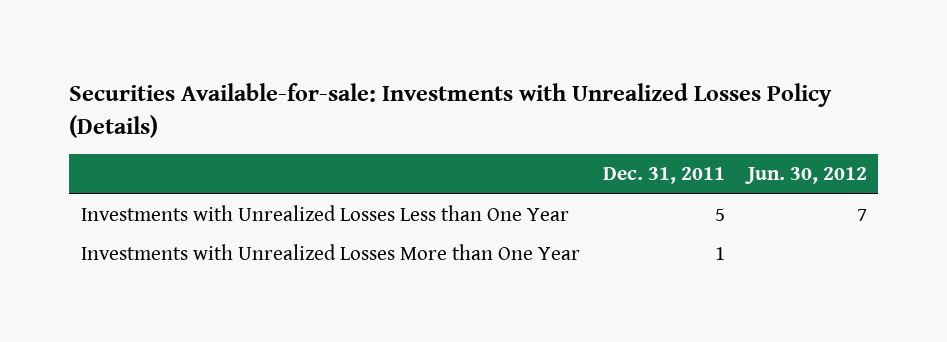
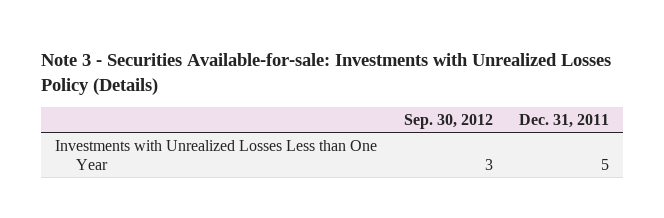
[69,83,833,138] Securities Available-for-sale: Investments with Unrealized Losses Policy (Details) -> [41,53,612,96] Note 3 - Securities Available-for-sale: Investments with Unrealized Losses Policy (Details)
[744,167,867,185] Jun. 30, 2012 -> none
none -> [403,113,493,129] Sep. 30, 2012
[80,244,580,261] Investments with Unrealized Losses More than One Year -> none

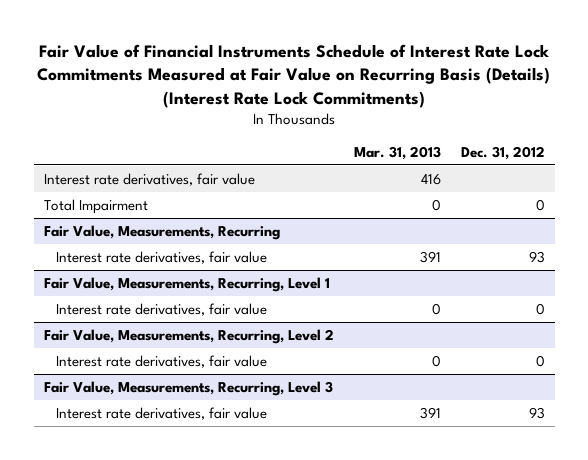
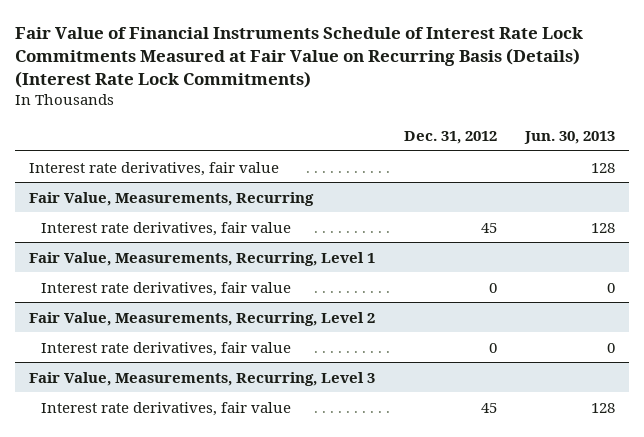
[353,145,441,160] Mar. 31, 2013 -> none
none -> [523,131,615,145] Jun. 30, 2013
[43,198,148,214] Total Impairment -> none
[528,250,545,263] 93 -> [480,222,497,233] 45
[528,406,545,419] 93 -> [480,402,497,413] 45

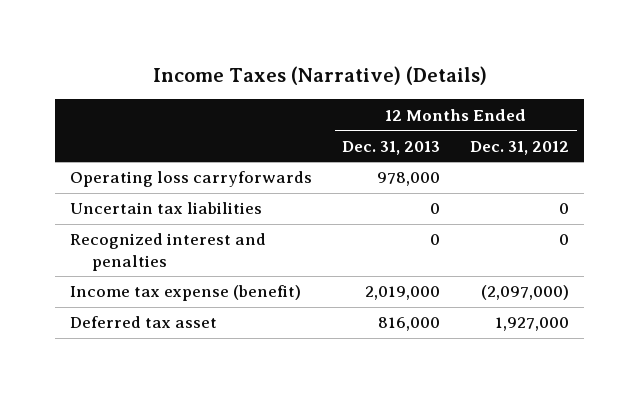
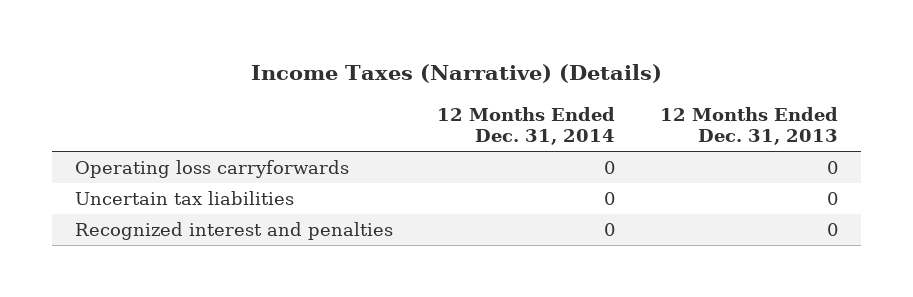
[470,140,570,155] Dec. 31, 2012 -> none
none -> [437,106,616,146] 12 Months Ended Dec. 31, 2014
[377,172,441,187] 978,000 -> [827,161,839,175] 0
[70,285,302,302] Income tax expense (benefit) -> none
[70,316,218,329] Deferred tax asset -> none

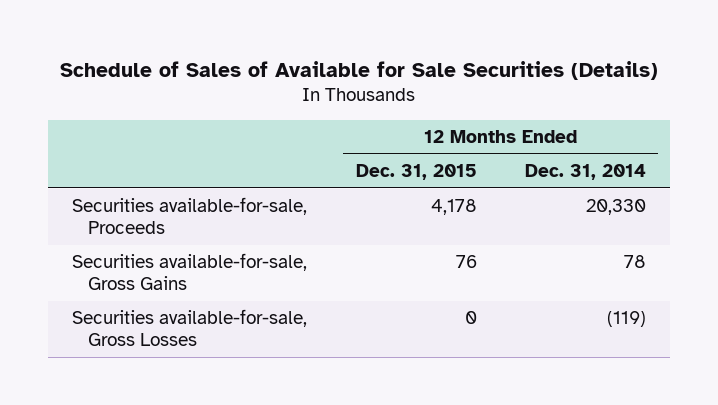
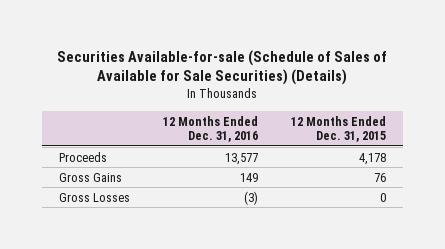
[60,60,659,80] Schedule of Sales of Available for Sale Securities (Details) -> [57,49,388,86] Securities Available-for-sale (Schedule of Sales of Available for Sale Securities) (Details)
[524,163,646,180] Dec. 31, 2014 -> none
none -> [162,115,258,143] 12 Months Ended Dec. 31, 2016
[72,197,308,234] Securities available-for-sale, Proceeds -> [58,151,107,162] Proceeds
[72,253,308,290] Securities available-for-sale, Gross Gains -> [58,172,122,182] Gross Gains
[72,309,308,346] Securities available-for-sale, Gross Losses -> [58,192,130,202] Gross Losses

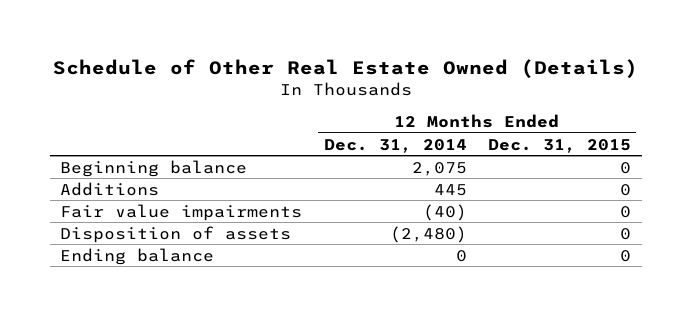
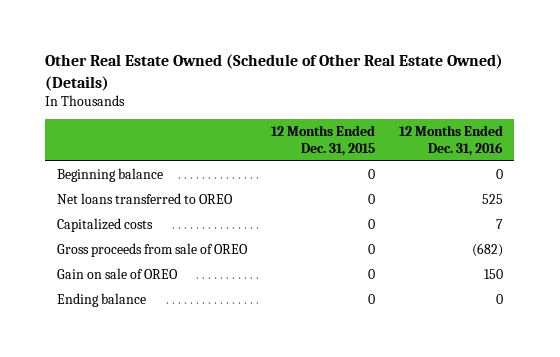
[52,58,638,78] Schedule of Other Real Estate Owned (Details) -> [45,54,504,91] Other Real Estate Owned (Schedule of Other Real Estate Owned) (Details)
[323,138,467,153] Dec. 31, 2014 -> none
none -> [398,125,503,156] 12 Months Ended Dec. 31, 2016
[60,203,303,221] Fair value impairments -> none
[60,181,160,196] Additions -> [57,193,234,205] Net loans transferred to OREO
none -> [57,218,154,233] Capitalized costs
[60,225,292,243] Disposition of assets -> [57,243,249,258] Gross proceeds from sale of OREO
none -> [57,268,179,280] Gain on sale of OREO

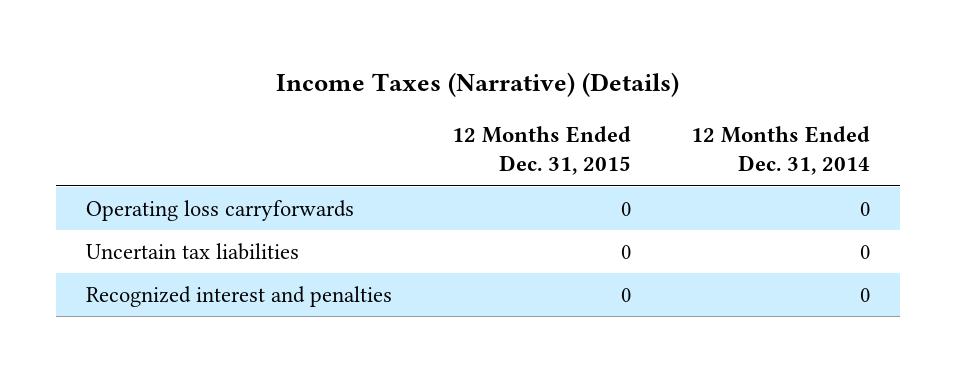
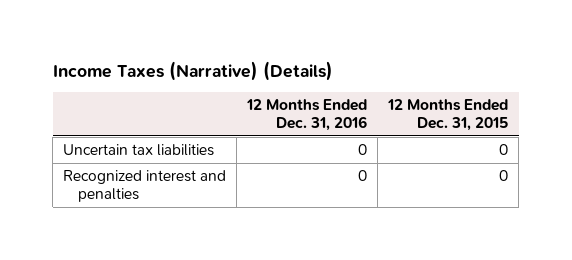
[690,126,870,176] 12 Months Ended Dec. 31, 2014 -> none
none -> [246,98,368,132] 12 Months Ended Dec. 31, 2016
[85,200,354,222] Operating loss carryforwards -> none

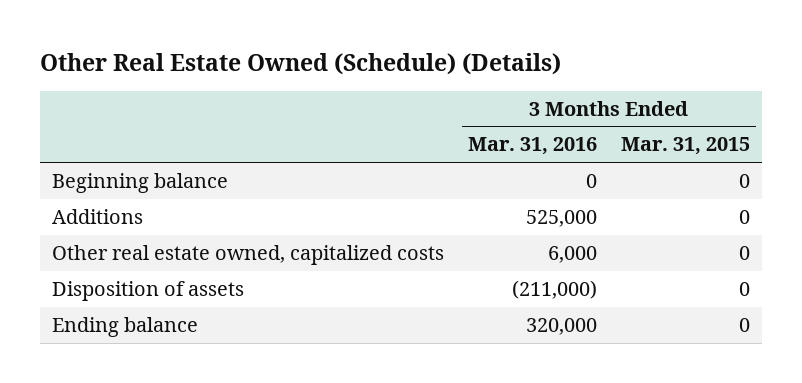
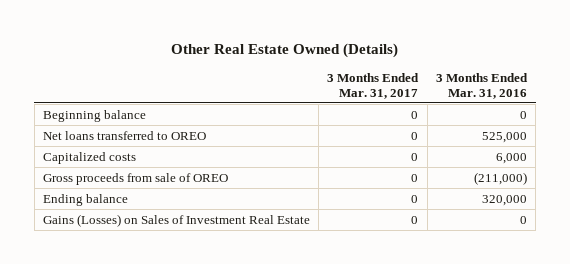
[39,52,561,75] Other Real Estate Owned (Schedule) (Details) -> [170,43,398,59] Other Real Estate Owned (Details)
[621,137,751,156] Mar. 31, 2015 -> none
none -> [327,72,420,99] 3 Months Ended Mar. 31, 2017
[51,209,143,225] Additions -> [42,130,206,140] Net loans transferred to OREO
[51,245,444,266] Other real estate owned, capitalized costs -> [42,151,136,164] Capitalized costs
[51,281,244,302] Disposition of assets -> [42,172,228,185] Gross proceeds from sale of OREO
none -> [42,213,310,227] Gains (Losses) on Sales of Investment Real Estate

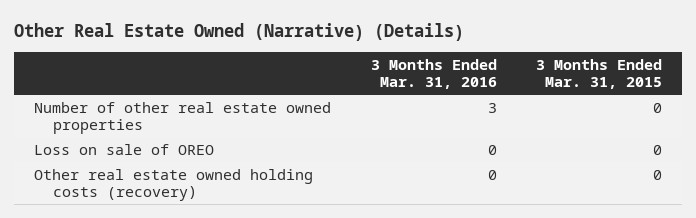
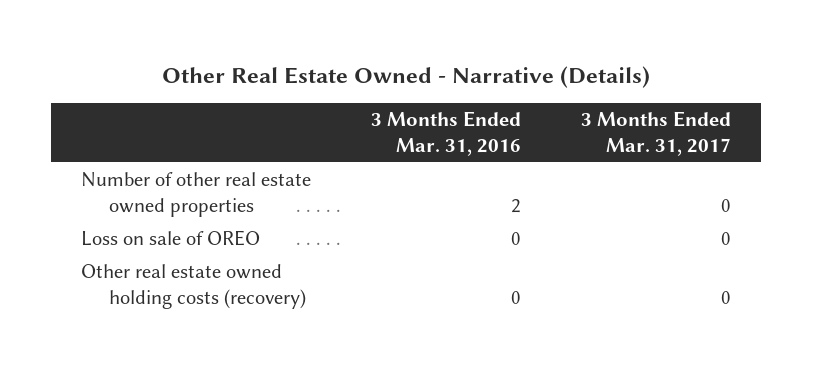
[14,23,465,42] Other Real Estate Owned (Narrative) (Details) -> [162,65,651,88] Other Real Estate Owned - Narrative (Details)
[536,58,663,90] 3 Months Ended Mar. 31, 2015 -> none
none -> [581,111,732,156] 3 Months Ended Mar. 31, 2017
[487,102,497,113] 3 -> [511,198,522,213] 2

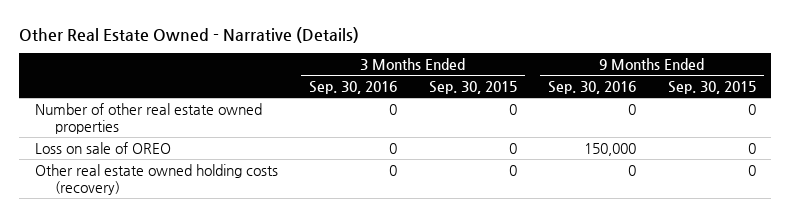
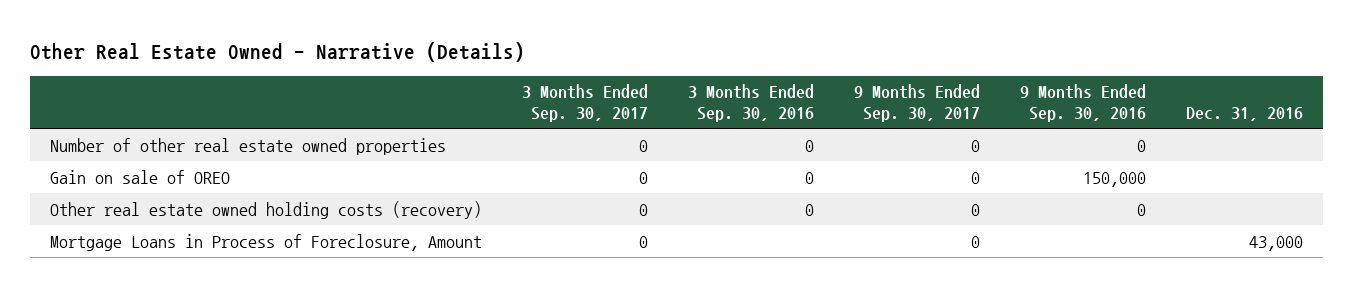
[428,80,517,94] Sep. 30, 2015 -> none
[667,80,756,94] Sep. 30, 2015 -> none
none -> [521,84,648,122] 3 Months Ended Sep. 30, 2017
none -> [853,84,980,122] 9 Months Ended Sep. 30, 2017
none -> [1185,106,1303,121] Dec. 31, 2016
[34,141,171,154] Loss on sale of OREO -> [49,169,230,184] Gain on sale of OREO
none -> [49,233,482,251] Mortgage Loans in Process of Foreclosure, Amount

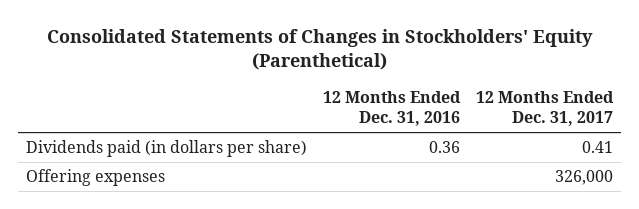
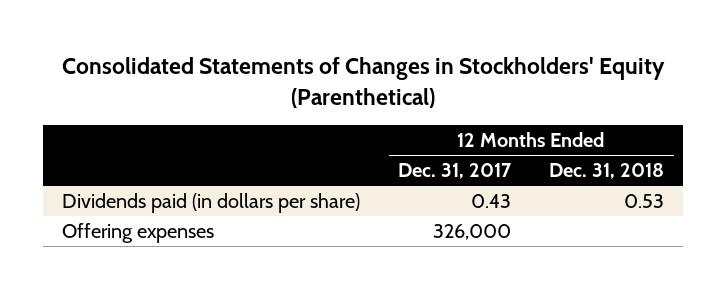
[323,91,462,127] 12 Months Ended Dec. 31, 2016 -> none
none -> [549,163,665,180] Dec. 31, 2018
[581,141,613,154] 0.41 -> [471,194,512,209] 0.43

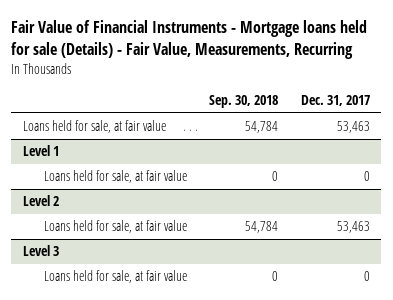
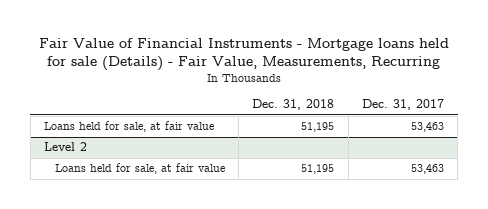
[209,95,279,109] Sep. 30, 2018 -> none
none -> [252,99,335,111] Dec. 31, 2018
[22,145,59,157] Level 1 -> none
[43,170,187,184] Loans held for sale, at fair value -> none
[22,245,59,257] Level 3 -> none
[43,270,187,284] Loans held for sale, at fair value -> none

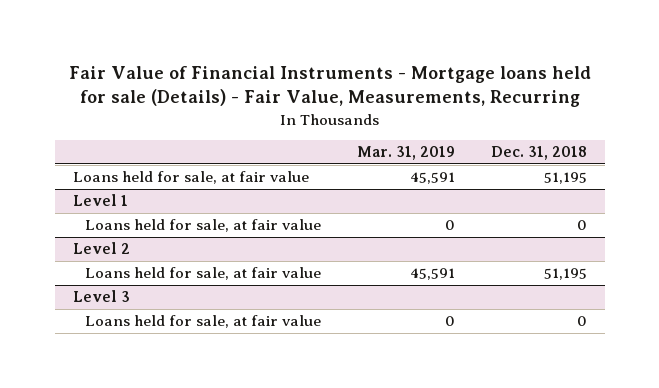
[361,99,444,111] Dec. 31, 2017 -> none
none -> [356,146,455,161] Mar. 31, 2019
none -> [72,194,128,207] Level 1
none -> [85,219,322,233] Loans held for sale, at fair value
none -> [72,290,130,303] Level 3
none -> [85,315,322,329] Loans held for sale, at fair value

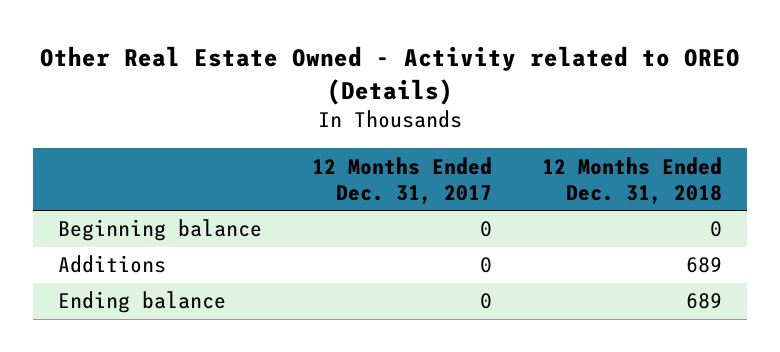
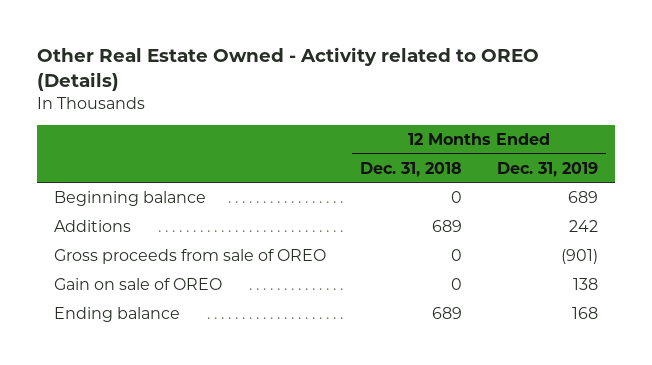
[312,156,493,204] 12 Months Ended Dec. 31, 2017 -> none
none -> [496,161,598,177] Dec. 31, 2019
none -> [53,249,326,265] Gross proceeds from sale of OREO
none -> [53,278,222,291] Gain on sale of OREO

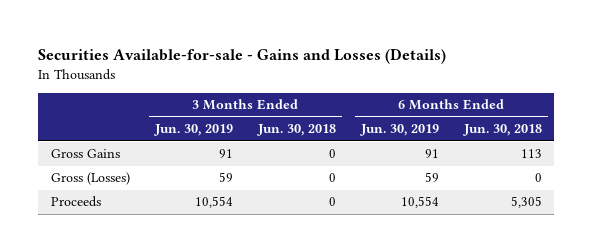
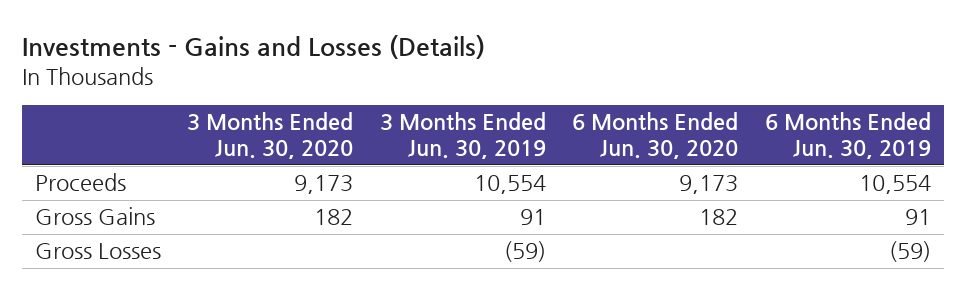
[38,48,447,65] Securities Available-for-sale - Gains and Losses (Details) -> [21,34,485,59] Investments - Gains and Losses (Details)
[256,124,336,137] Jun. 30, 2018 -> none
[462,124,542,137] Jun. 30, 2018 -> none
none -> [187,112,354,160] 3 Months Ended Jun. 30, 2020
none -> [572,112,739,160] 6 Months Ended Jun. 30, 2020
[50,172,130,186] Gross (Losses) -> none
[50,149,120,159] Gross Gains -> [34,207,155,226] Gross Gains
none -> [34,243,161,260] Gross Losses

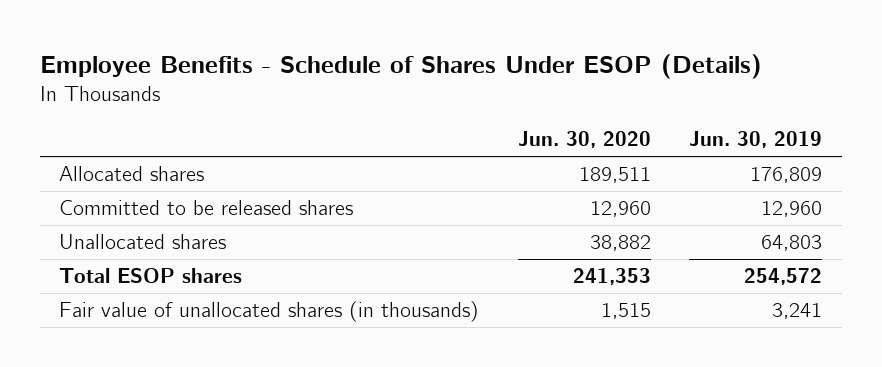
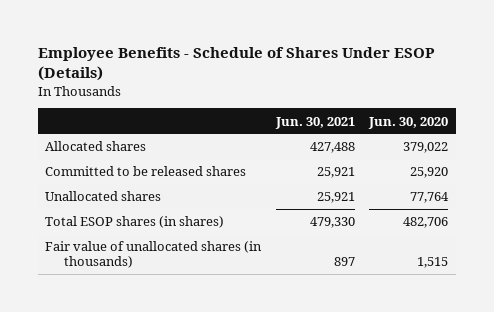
[689,131,823,149] Jun. 30, 2019 -> none
none -> [274,116,355,129] Jun. 30, 2021
[578,167,651,184] 189,511 -> [403,142,449,154] 379,022
[589,201,651,218] 12,960 -> [410,167,449,179] 25,920
[589,235,651,252] 38,882 -> [410,192,450,204] 77,764
[59,268,243,284] Total ESOP shares -> [45,216,225,229] Total ESOP shares (in shares)
[572,268,651,286] 241,353 -> [403,217,449,229] 482,706

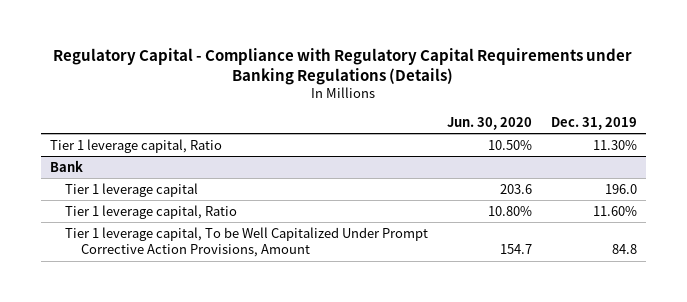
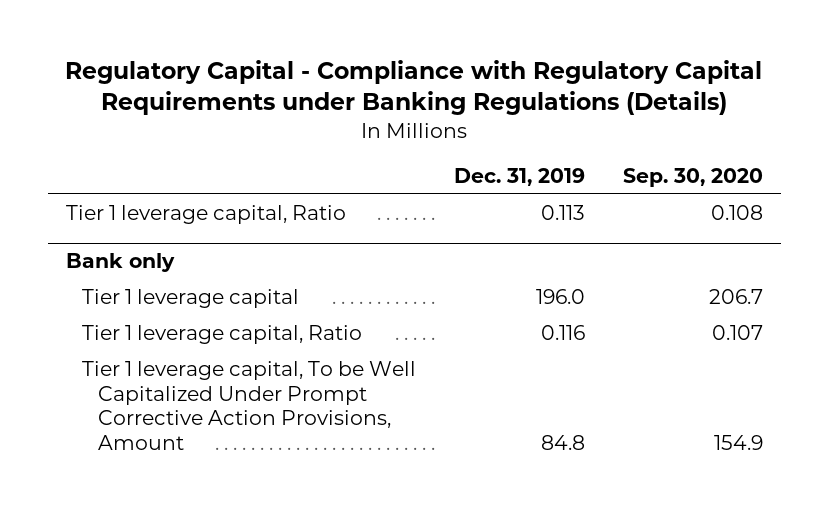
[446,116,532,130] Jun. 30, 2020 -> none
none -> [622,168,763,188] Sep. 30, 2020
[592,139,637,150] 11.30% -> [540,205,585,221] 0.113
[49,159,83,172] Bank -> [66,253,176,273] Bank only
[592,205,637,216] 11.60% -> [540,325,585,341] 0.116

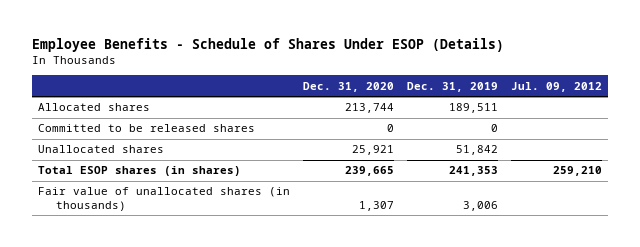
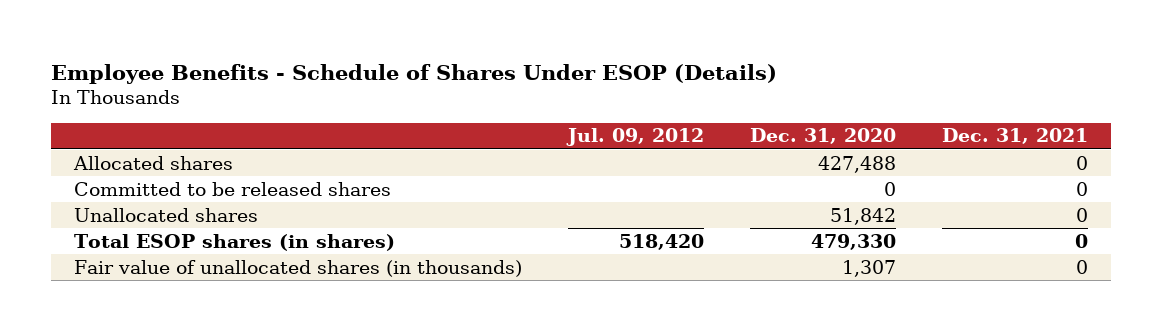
[406,81,498,92] Dec. 31, 2019 -> none
none -> [942,128,1089,145] Dec. 31, 2021
[345,103,395,114] 213,744 -> [818,155,897,173] 427,488
[352,145,395,156] 25,921 -> [830,207,897,225] 51,842
[345,166,395,177] 239,665 -> [811,233,897,250] 479,330
[552,166,602,177] 259,210 -> [619,233,705,250] 518,420

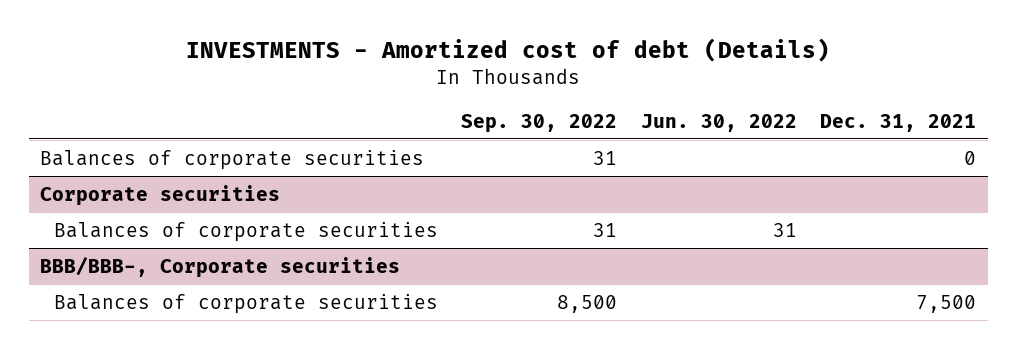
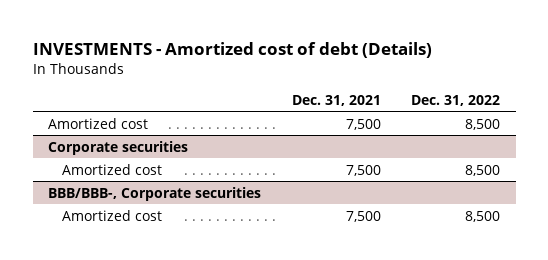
[461,113,618,133] Sep. 30, 2022 -> none
[640,113,797,132] Jun. 30, 2022 -> none
none -> [411,94,501,106] Dec. 31, 2022
[40,149,425,170] Balances of corporate securities -> none
none -> [47,117,148,129] Amortized cost
[54,221,439,242] Balances of corporate securities -> none
none -> [62,163,163,175] Amortized cost
[54,293,439,314] Balances of corporate securities -> none
none -> [62,209,163,221] Amortized cost

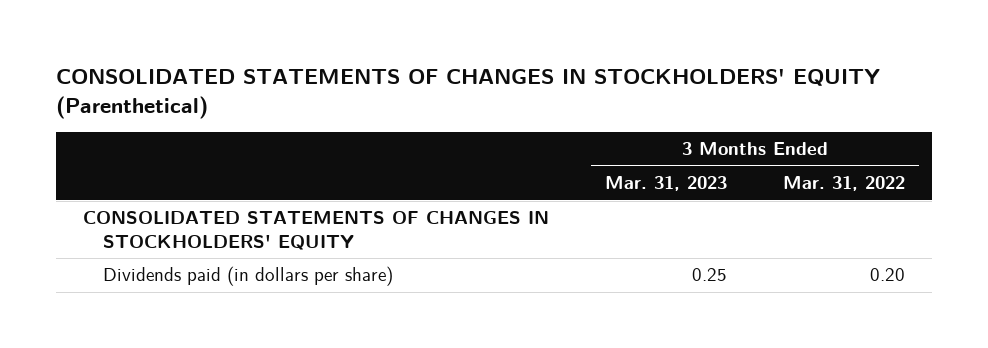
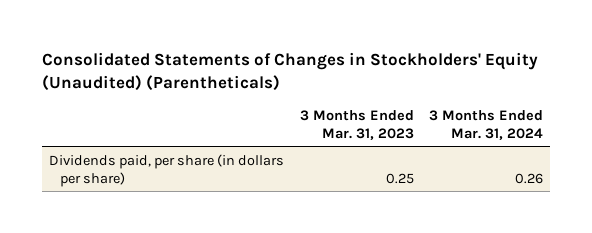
[55,69,880,120] CONSOLIDATED STATEMENTS OF CHANGES IN STOCKHOLDERS' EQUITY (Parenthetical) -> [41,51,538,91] Consolidated Statements of Changes in Stockholders' Equity (Unaudited) (Parentheticals)
[782,176,905,192] Mar. 31, 2022 -> none
none -> [428,109,543,141] 3 Months Ended Mar. 31, 2024
[83,211,550,251] CONSOLIDATED STATEMENTS OF CHANGES IN STOCKHOLDERS' EQUITY -> none
[102,266,393,287] Dividends paid (in dollars per share) -> [49,153,285,187] Dividends paid, per share (in dollars per share)

